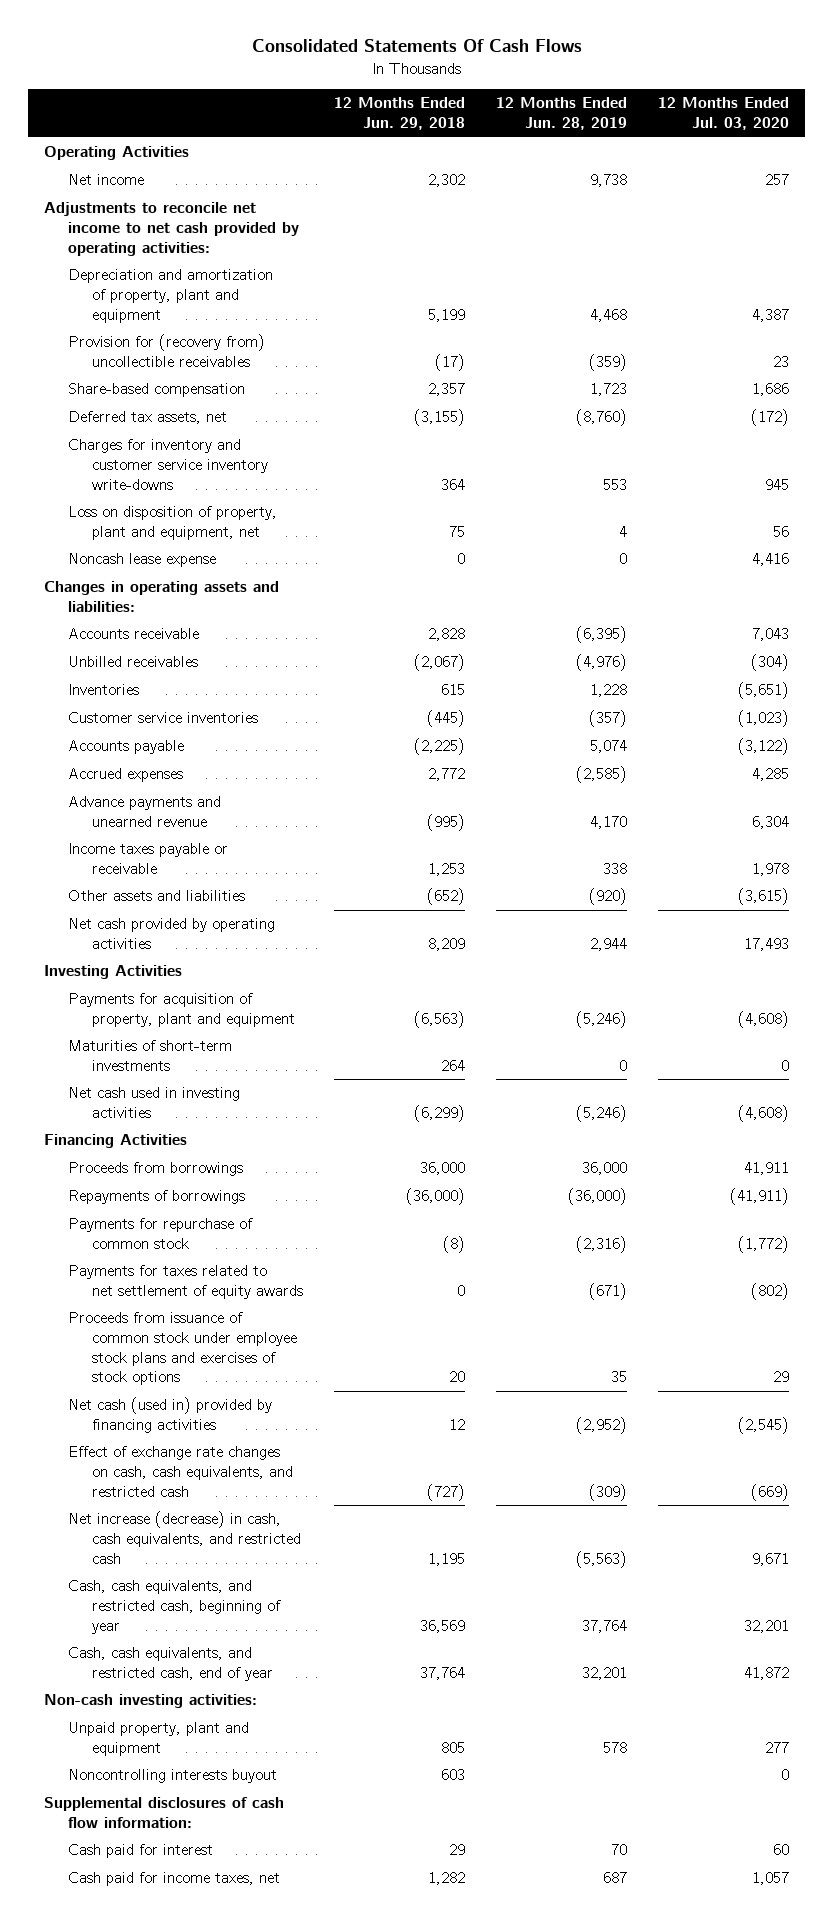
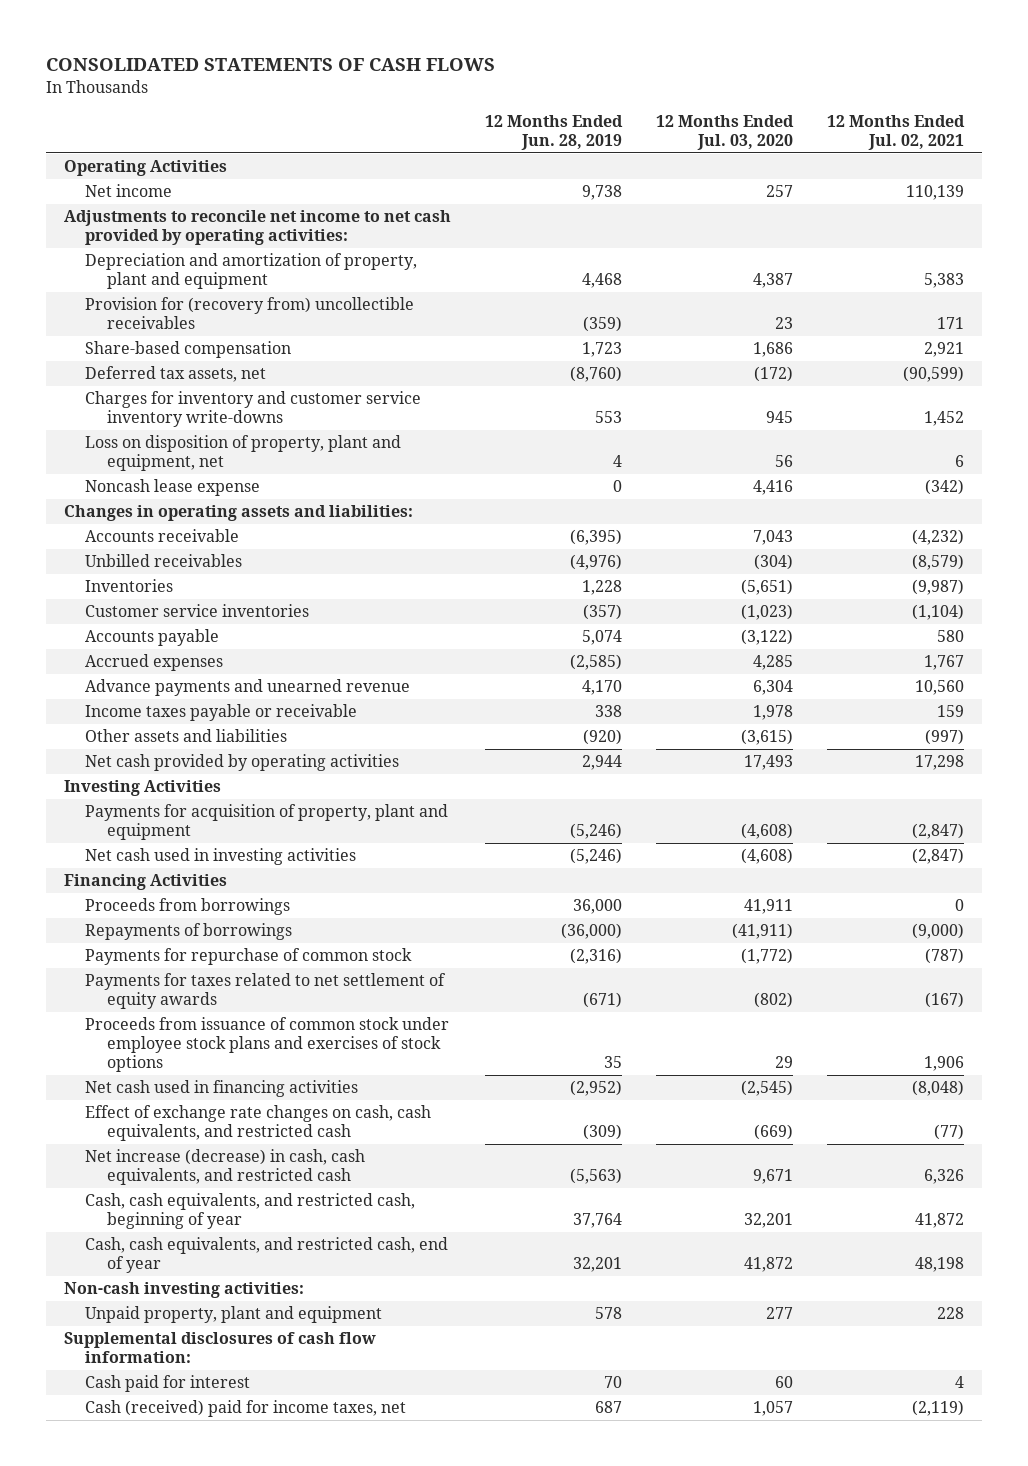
[251,39,582,53] Consolidated Statements Of Cash Flows -> [46,58,496,72] CONSOLIDATED STATEMENTS OF CASH FLOWS
[334,97,466,131] 12 Months Ended Jun. 29, 2018 -> none
none -> [827,114,966,150] 12 Months Ended Jul. 02, 2021
[67,1040,232,1071] Maturities of short-term investments -> none
[67,1397,272,1433] Net cash (used in) provided by financing activities -> [85,1080,359,1098] Net cash used in financing activities
[67,1769,277,1784] Noncontrolling interests buyout -> none
[67,1872,280,1887] Cash paid for income taxes, net -> [85,1400,407,1418] Cash (received) paid for income taxes, net

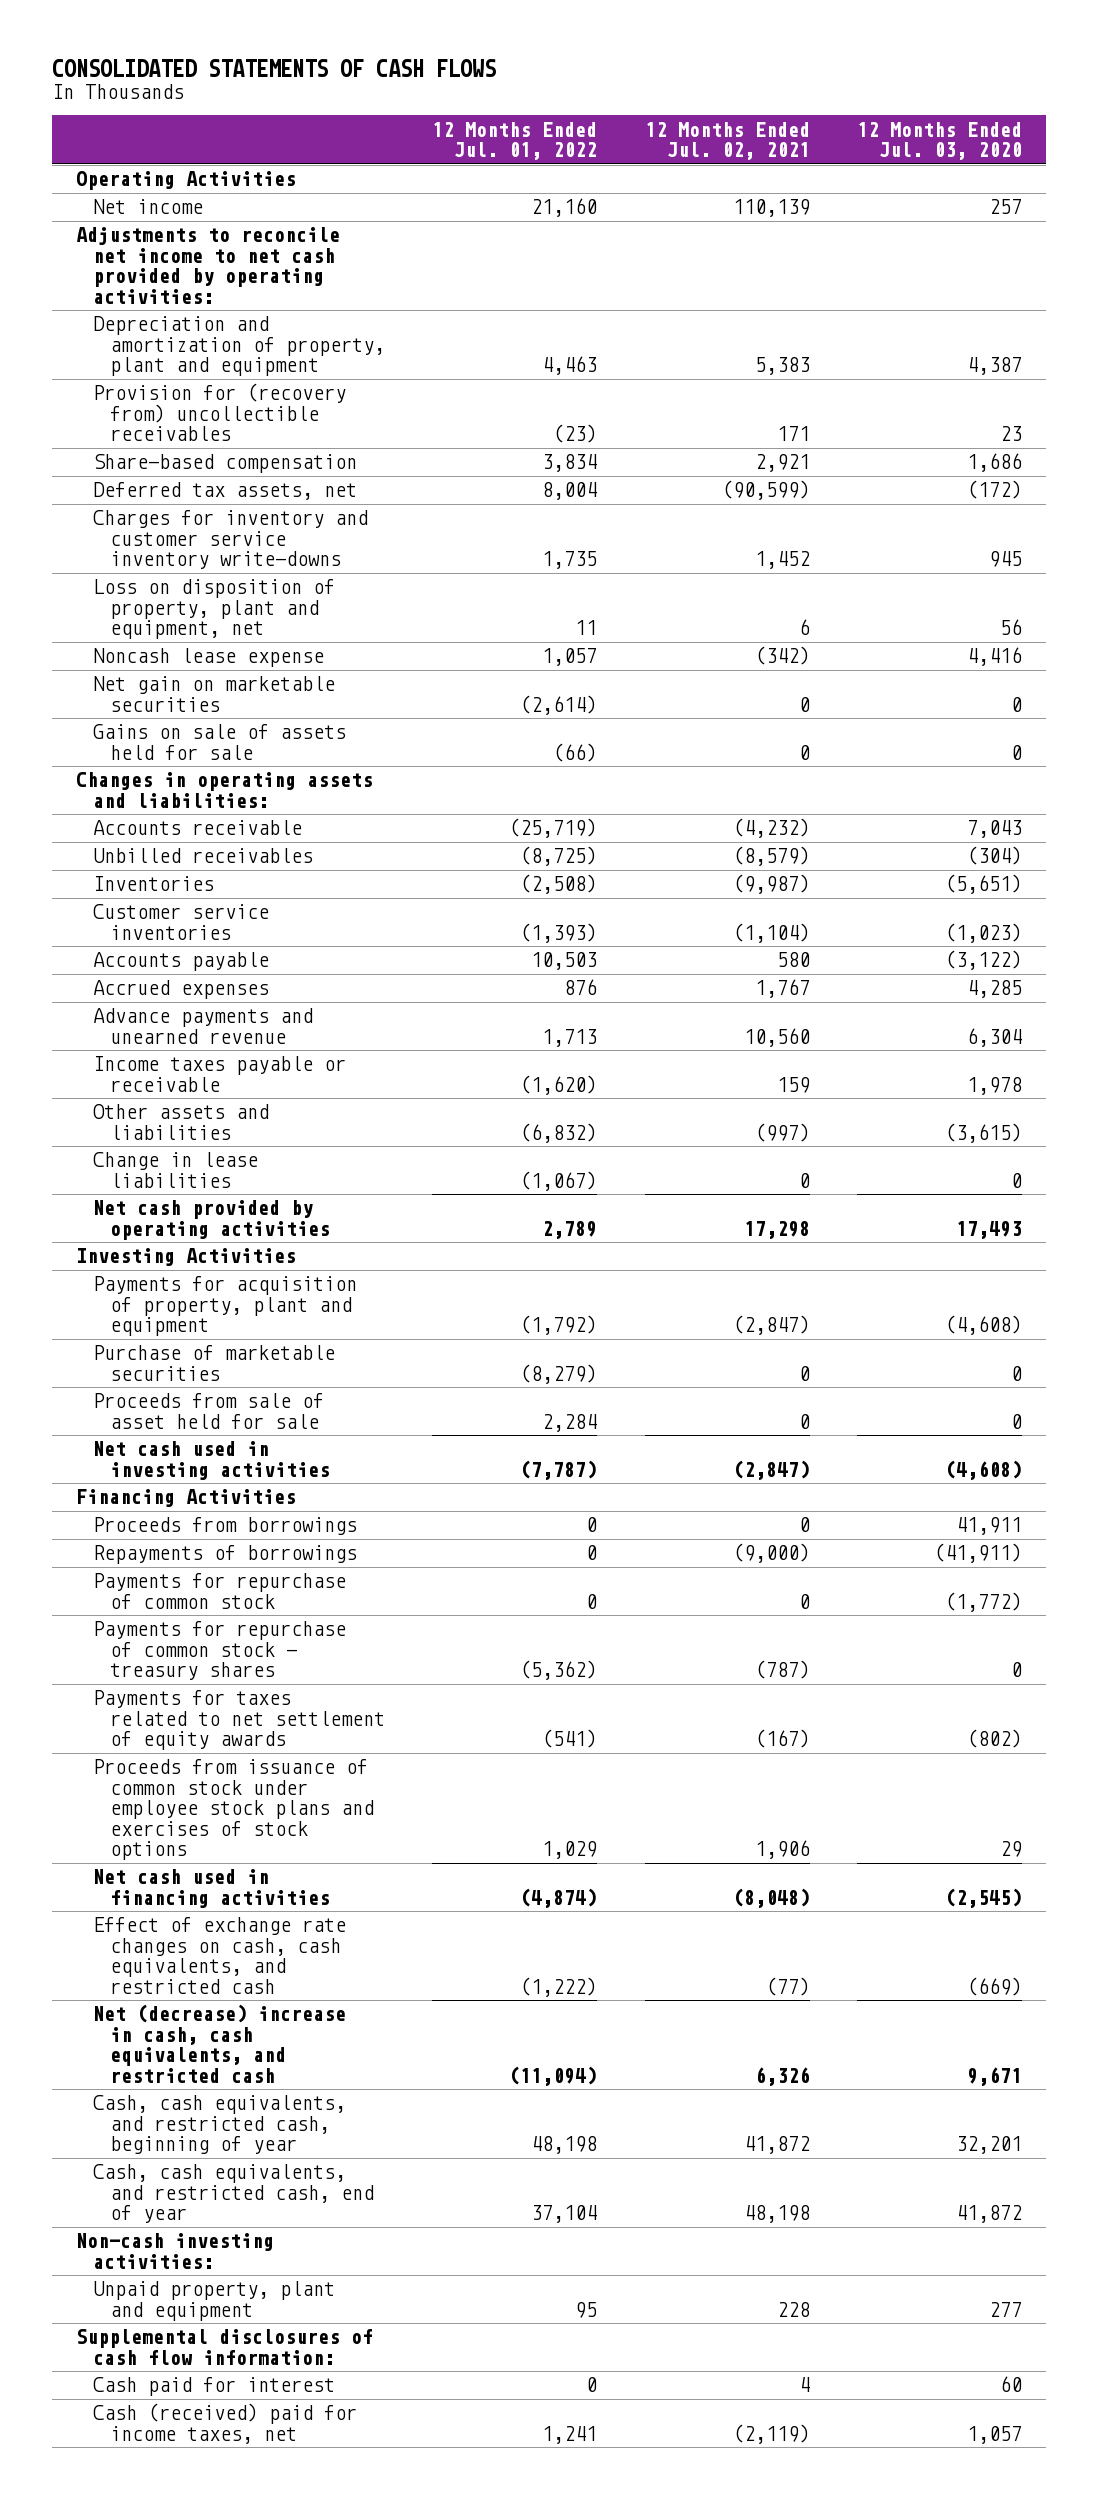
[484,114,623,150] 12 Months Ended Jun. 28, 2019 -> none
none -> [432,121,598,161] 12 Months Ended Jul. 01, 2022
none -> [92,676,335,712] Net gain on marketable securities
none -> [92,724,346,760] Gains on sale of assets held for sale
none -> [92,1152,258,1188] Change in lease liabilities
none -> [92,1345,335,1381] Purchase of marketable securities
none -> [92,1393,324,1429] Proceeds from sale of asset held for sale
[925,948,965,965] (787) -> [798,1593,810,1609] 0
none -> [92,1621,346,1681] Payments for repurchase of common stock - treasury shares
[85,1149,366,1186] Net increase (decrease) in cash, cash equivalents, and restricted cash -> [92,2004,346,2083] Net (decrease) increase in cash, cash equivalents, and restricted cash

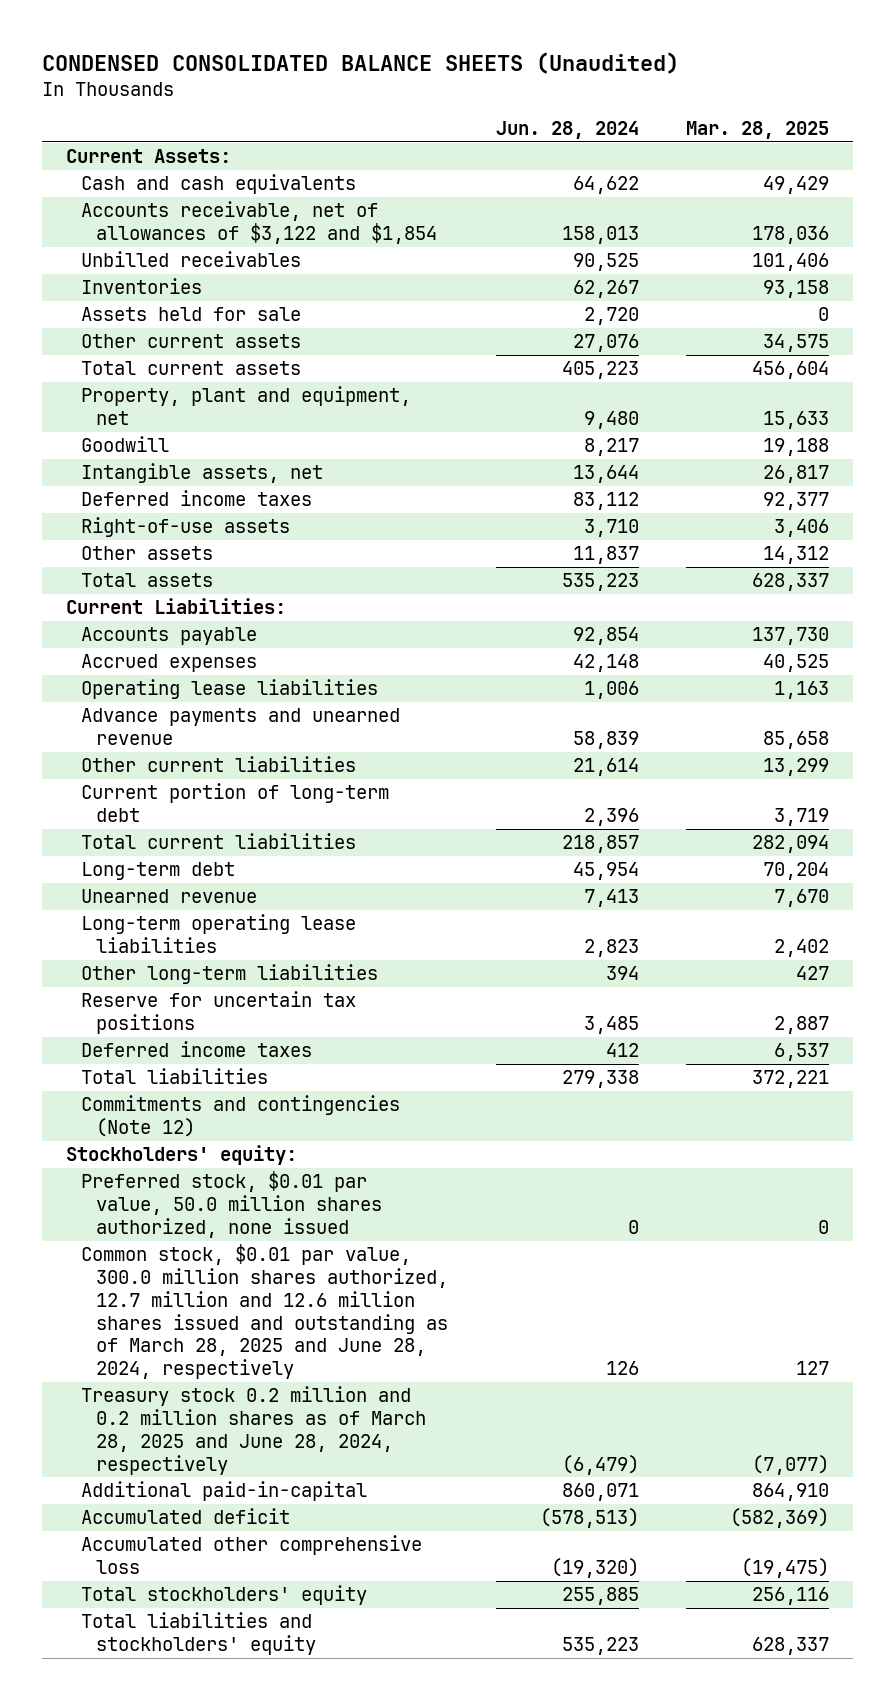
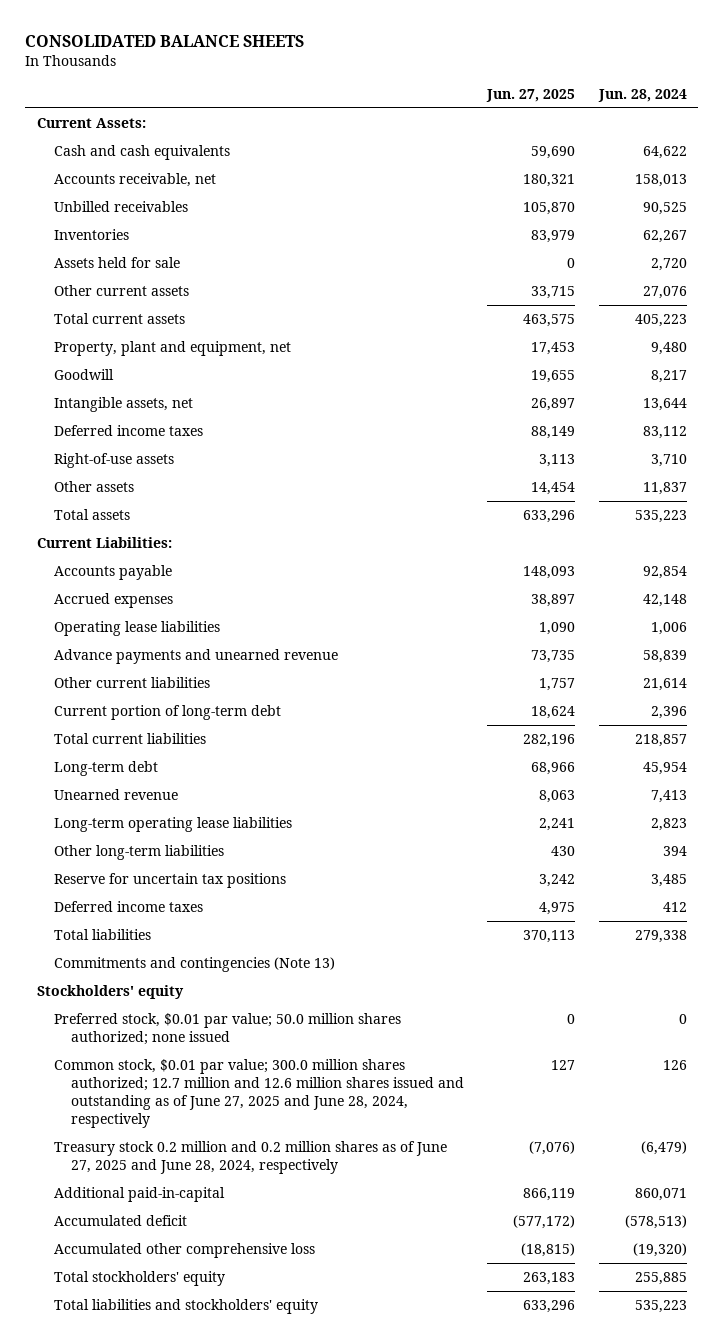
[41,51,679,74] CONDENSED CONSOLIDATED BALANCE SHEETS (Unaudited) -> [25,34,305,47] CONSOLIDATED BALANCE SHEETS
[686,120,830,139] Mar. 28, 2025 -> none
none -> [486,88,576,102] Jun. 27, 2025
[80,201,438,245] Accounts receivable, net of allowances of $3,122 and $1,854 -> [53,172,216,187] Accounts receivable, net
[80,1095,400,1138] Commitments and contingencies (Note 12) -> [53,956,335,972] Commitments and contingencies (Note 13)
[65,1145,297,1166] Stockholders' equity: -> [36,984,184,999] Stockholders' equity
[80,1171,383,1238] Preferred stock, $0.01 par value, 50.0 million shares authorized, none issued -> [53,1012,401,1046] Preferred stock, $0.01 par value; 50.0 million shares authorized; none issued
[80,1244,449,1379] Common stock, $0.01 par value, 300.0 million shares authorized, 12.7 million and 12.6 million shares issued and outstanding as of March 28, 2025 and June 28, 2024, respectively -> [53,1058,464,1129] Common stock, $0.01 par value; 300.0 million shares authorized; 12.7 million and 12.6 million shares issued and outstanding as of June 27, 2025 and June 28, 2024, respectively
[80,1386,427,1475] Treasury stock 0.2 million and 0.2 million shares as of March 28, 2025 and June 28, 2024, respectively -> [53,1140,447,1175] Treasury stock 0.2 million and 0.2 million shares as of June 27, 2025 and June 28, 2024, respectively

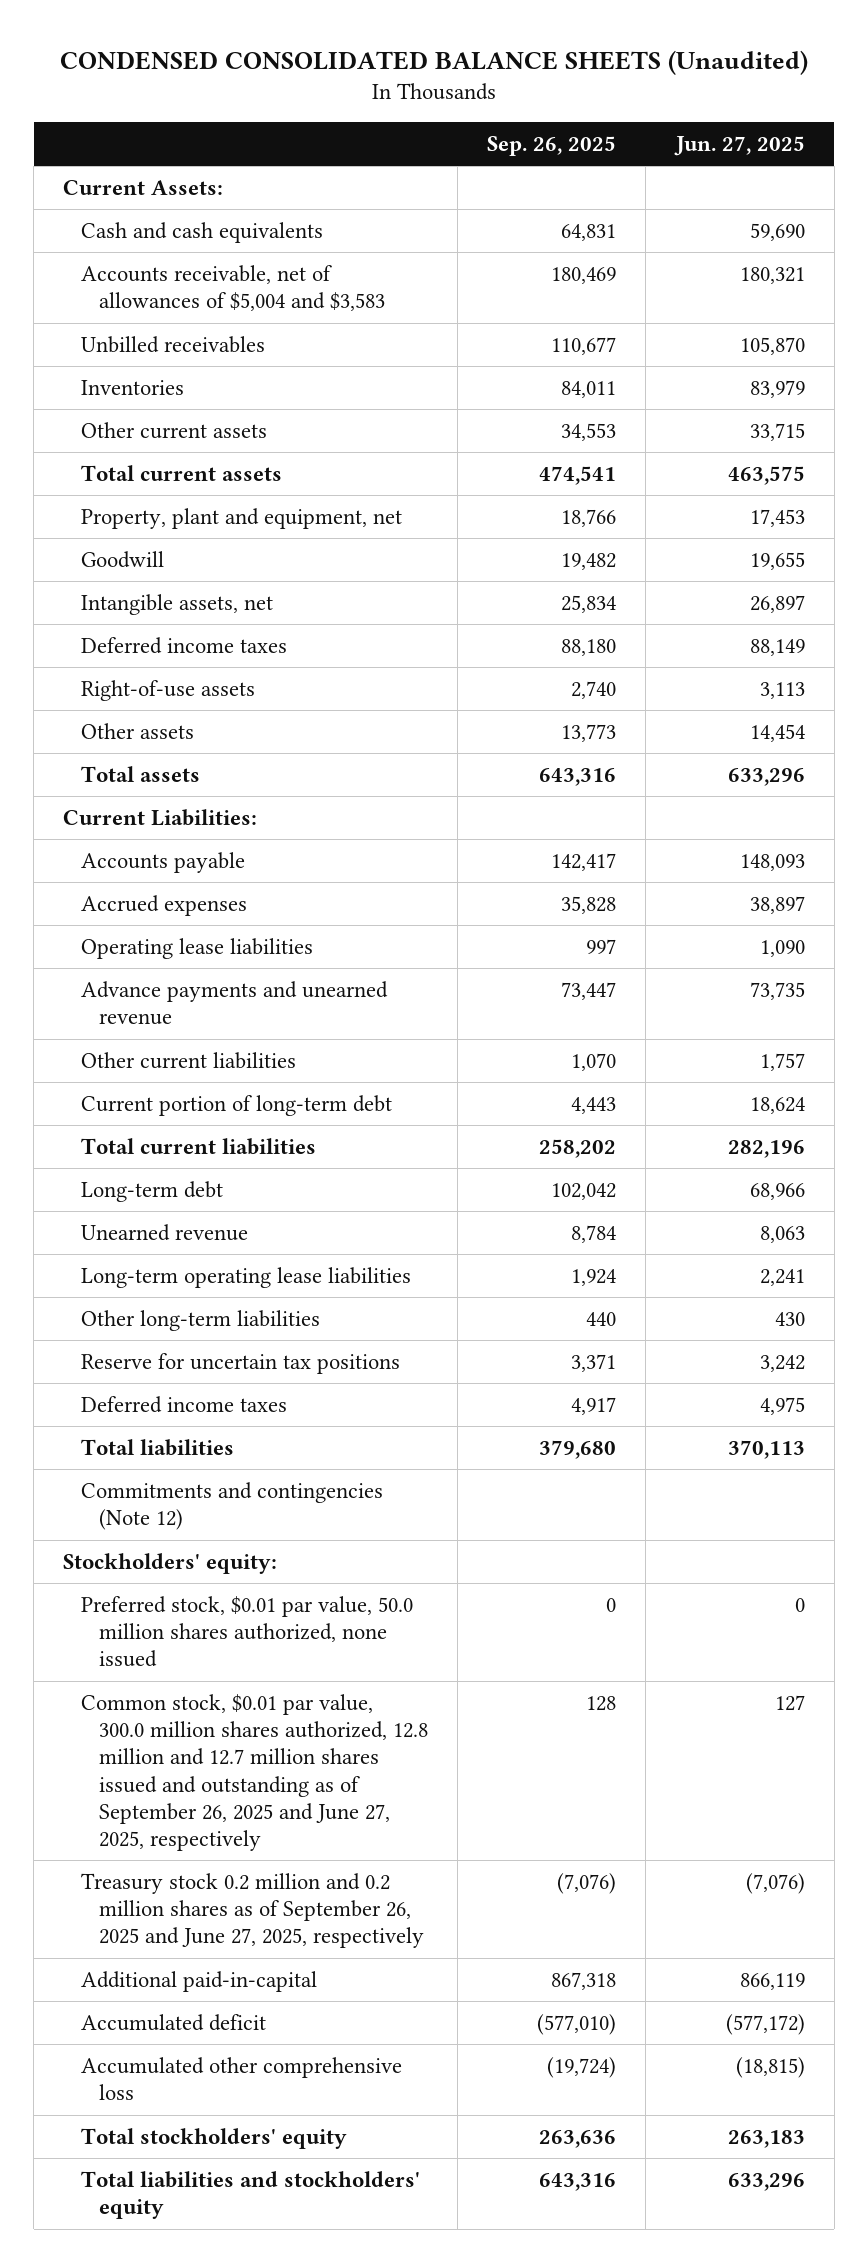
[25,34,305,47] CONSOLIDATED BALANCE SHEETS -> [60,49,809,75] CONDENSED CONSOLIDATED BALANCE SHEETS (Unaudited)
[597,88,687,102] Jun. 28, 2024 -> none
none -> [487,135,617,156] Sep. 26, 2025
[53,172,216,187] Accounts receivable, net -> [81,265,385,312] Accounts receivable, net of allowances of $5,004 and $3,583
[53,256,180,268] Assets held for sale -> none
[53,956,335,972] Commitments and contingencies (Note 13) -> [81,1482,384,1531] Commitments and contingencies (Note 12)
[36,984,184,999] Stockholders' equity -> [63,1553,278,1575] Stockholders' equity:
[53,1012,401,1046] Preferred stock, $0.01 par value; 50.0 million shares authorized; none issued -> [81,1596,414,1668] Preferred stock, $0.01 par value, 50.0 million shares authorized, none issued
[53,1058,464,1129] Common stock, $0.01 par value; 300.0 million shares authorized; 12.7 million and 12.6 million shares issued and outstanding as of June 27, 2025 and June 28, 2024, respectively -> [81,1694,428,1852] Common stock, $0.01 par value, 300.0 million shares authorized, 12.8 million and 12.7 million shares issued and outstanding as of September 26, 2025 and June 27, 2025, respectively
[53,1140,447,1175] Treasury stock 0.2 million and 0.2 million shares as of June 27, 2025 and June 28, 2024, respectively -> [81,1873,424,1949] Treasury stock 0.2 million and 0.2 million shares as of September 26, 2025 and June 27, 2025, respectively

